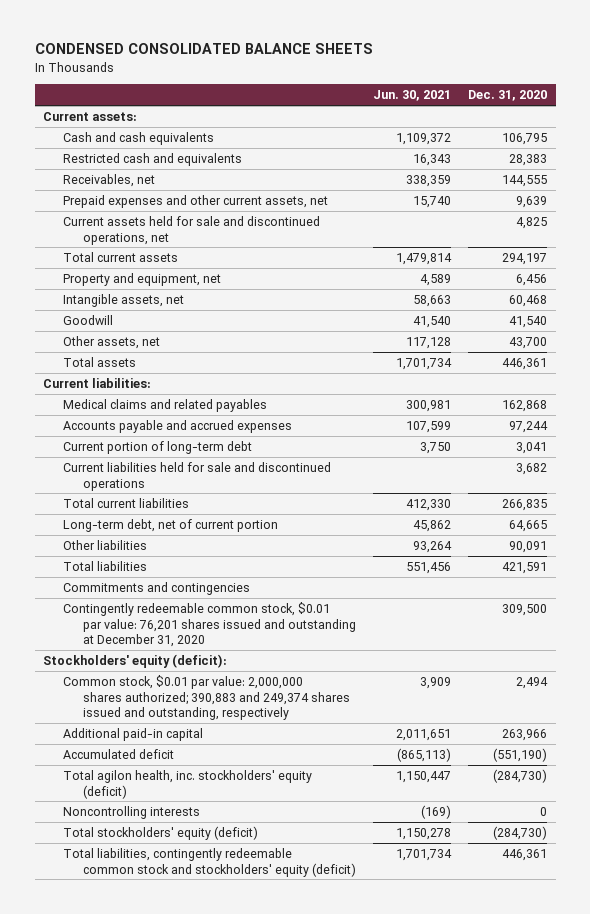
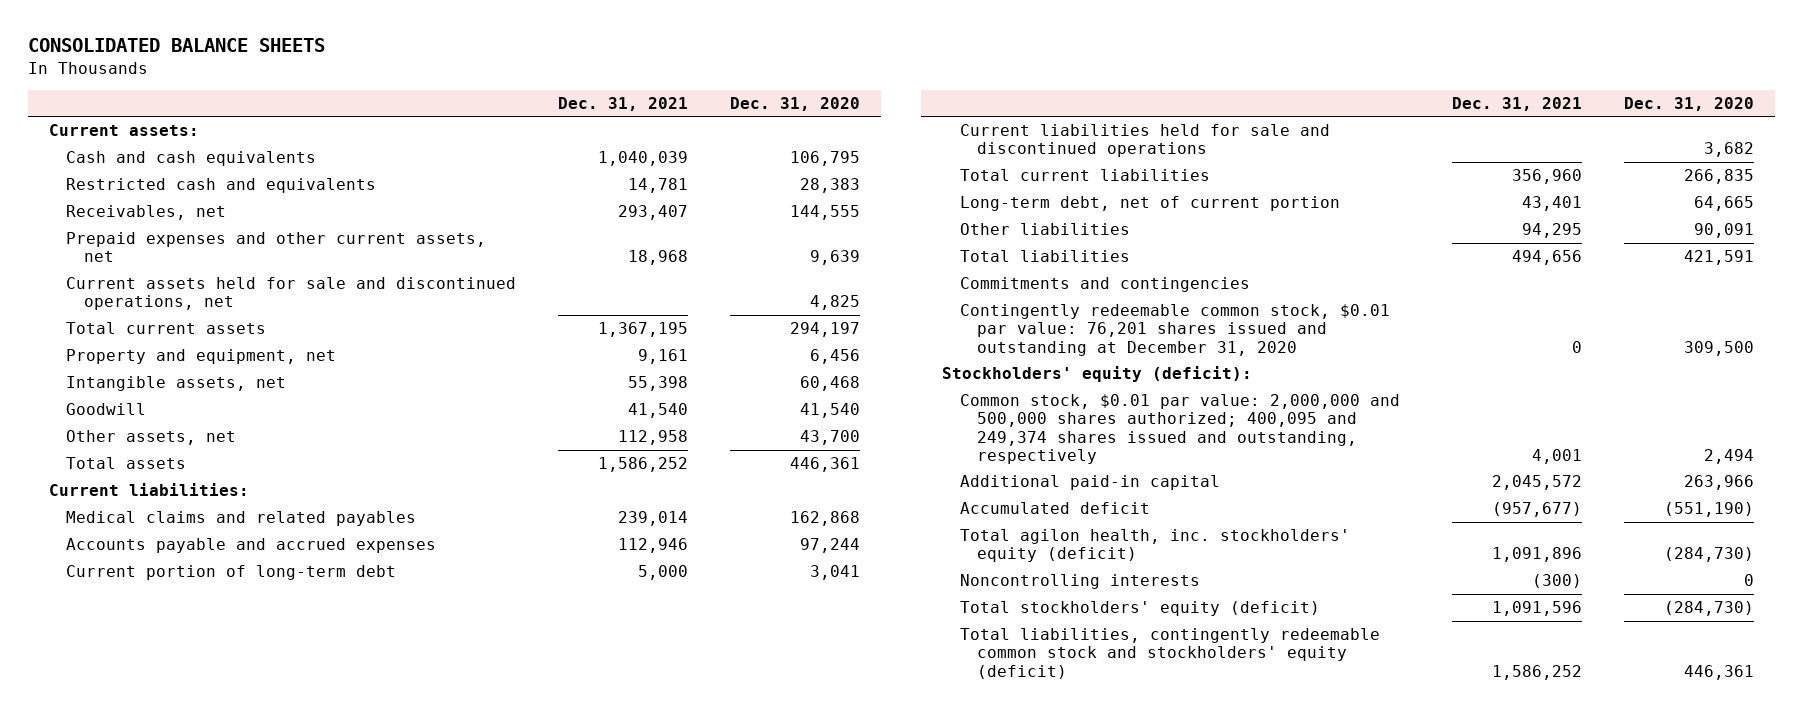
[34,43,373,55] CONDENSED CONSOLIDATED BALANCE SHEETS -> [27,38,325,53] CONSOLIDATED BALANCE SHEETS
[373,90,452,102] Jun. 30, 2021 -> none
none -> [558,96,689,111] Dec. 31, 2021
[63,674,351,721] Common stock, $0.01 par value: 2,000,000 shares authorized; 390,883 and 249,374 shares issued and outstanding, respectively -> [959,394,1400,465] Common stock, $0.01 par value: 2,000,000 and 500,000 shares authorized; 400,095 and 249,374 shares issued and outstanding, respectively

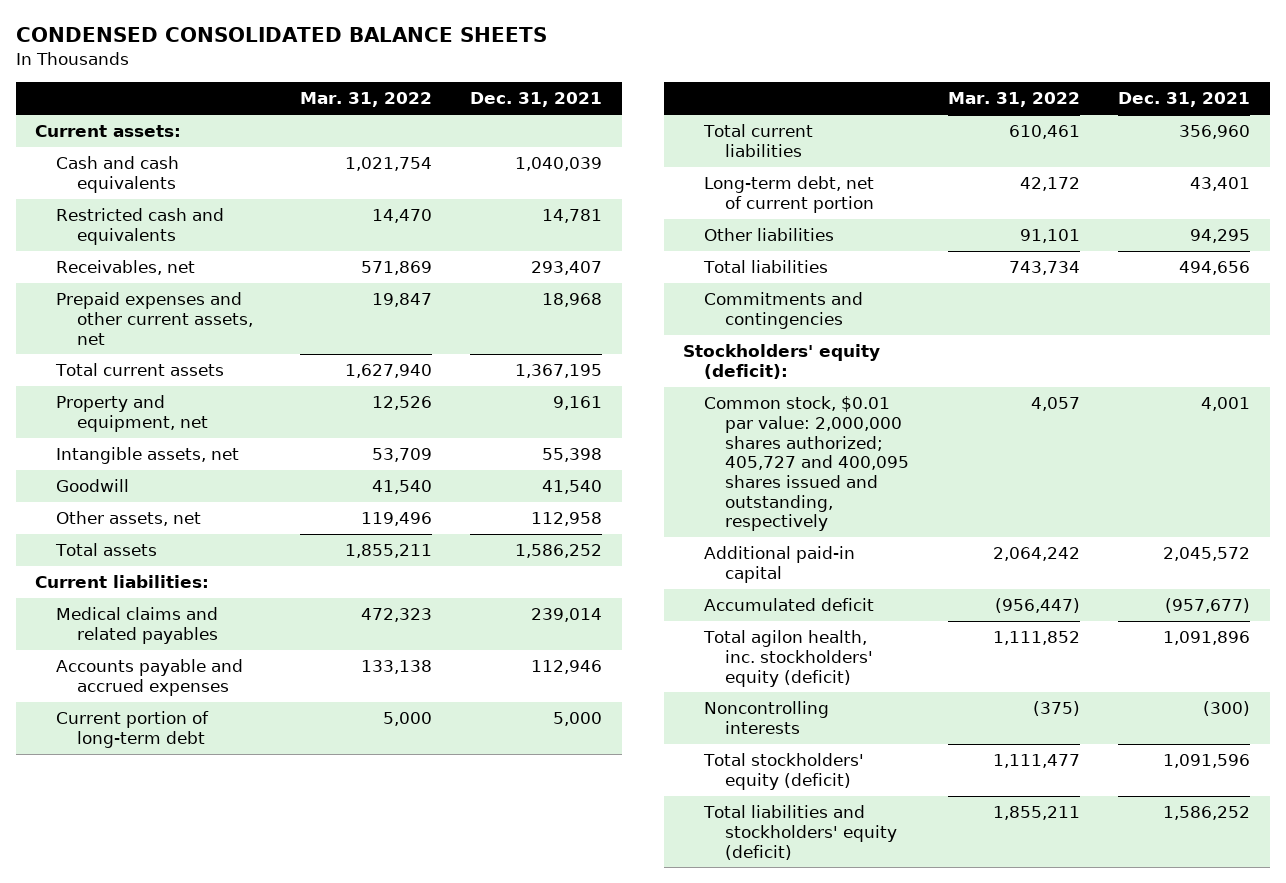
[27,38,325,53] CONSOLIDATED BALANCE SHEETS -> [15,27,547,43] CONDENSED CONSOLIDATED BALANCE SHEETS
[730,96,861,111] Dec. 31, 2020 -> none
none -> [299,92,432,108] Mar. 31, 2022
[66,277,517,311] Current assets held for sale and discontinued operations, net -> none
[959,124,1330,158] Current liabilities held for sale and discontinued operations -> none
[959,304,1390,356] Contingently redeemable common stock, $0.01 par value: 76,201 shares issued and outstanding at December 31, 2020 -> none
[959,394,1400,465] Common stock, $0.01 par value: 2,000,000 and 500,000 shares authorized; 400,095 and 249,374 shares issued and outstanding, respectively -> [704,396,909,532] Common stock, $0.01 par value: 2,000,000 shares authorized; 405,727 and 400,095 shares issued and outstanding, respectively
[959,628,1380,679] Total liabilities, contingently redeemable common stock and stockholders' equity (deficit) -> [703,805,897,860] Total liabilities and stockholders' equity (deficit)

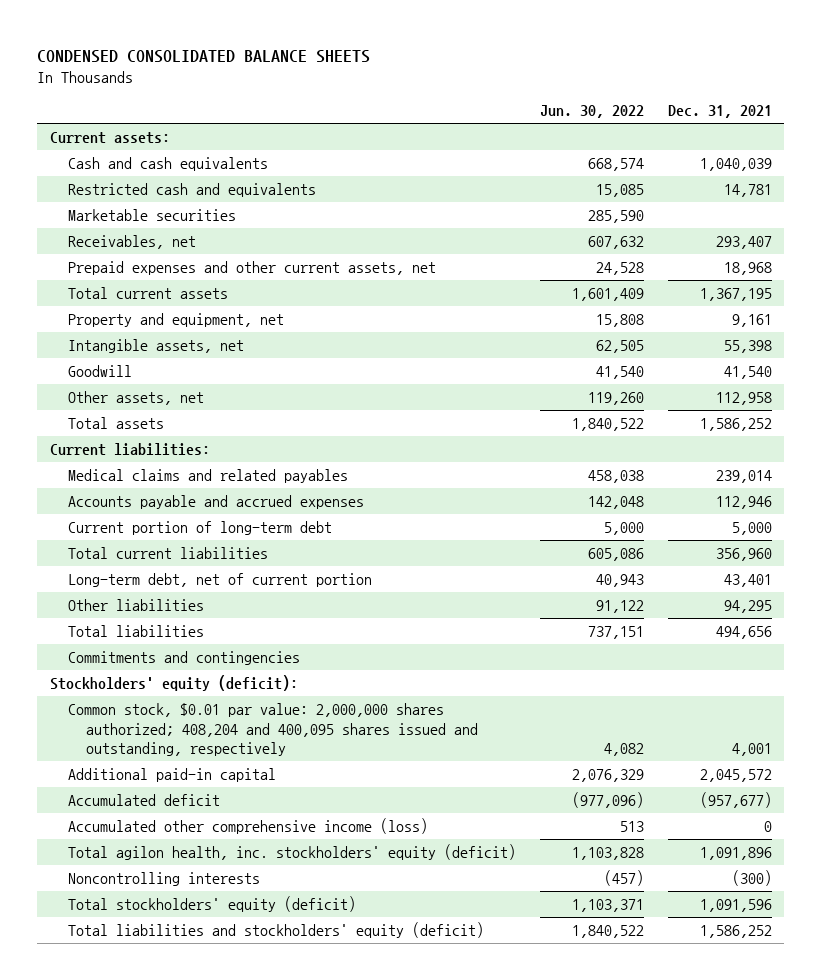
[299,92,432,108] Mar. 31, 2022 -> none
none -> [539,105,644,119] Jun. 30, 2022
none -> [67,209,236,222] Marketable securities
[704,396,909,532] Common stock, $0.01 par value: 2,000,000 shares authorized; 405,727 and 400,095 shares issued and outstanding, respectively -> [67,703,478,757] Common stock, $0.01 par value: 2,000,000 shares authorized; 408,204 and 400,095 shares issued and outstanding, respectively
none -> [67,818,428,835] Accumulated other comprehensive income (loss)

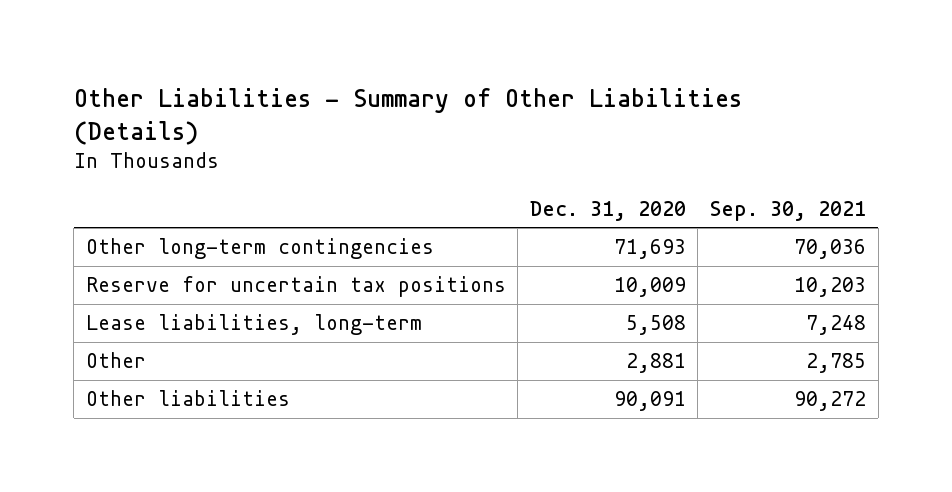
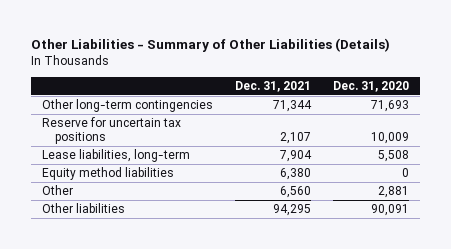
[709,200,866,221] Sep. 30, 2021 -> none
none -> [234,81,311,93] Dec. 31, 2021
none -> [41,167,174,181] Equity method liabilities

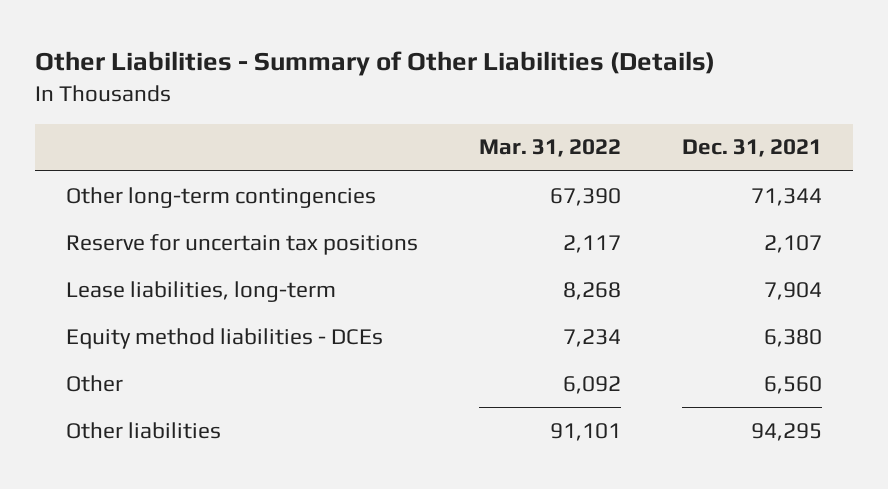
[332,81,409,93] Dec. 31, 2020 -> none
none -> [478,139,621,158] Mar. 31, 2022
[41,167,174,181] Equity method liabilities -> [65,327,383,349] Equity method liabilities - DCEs

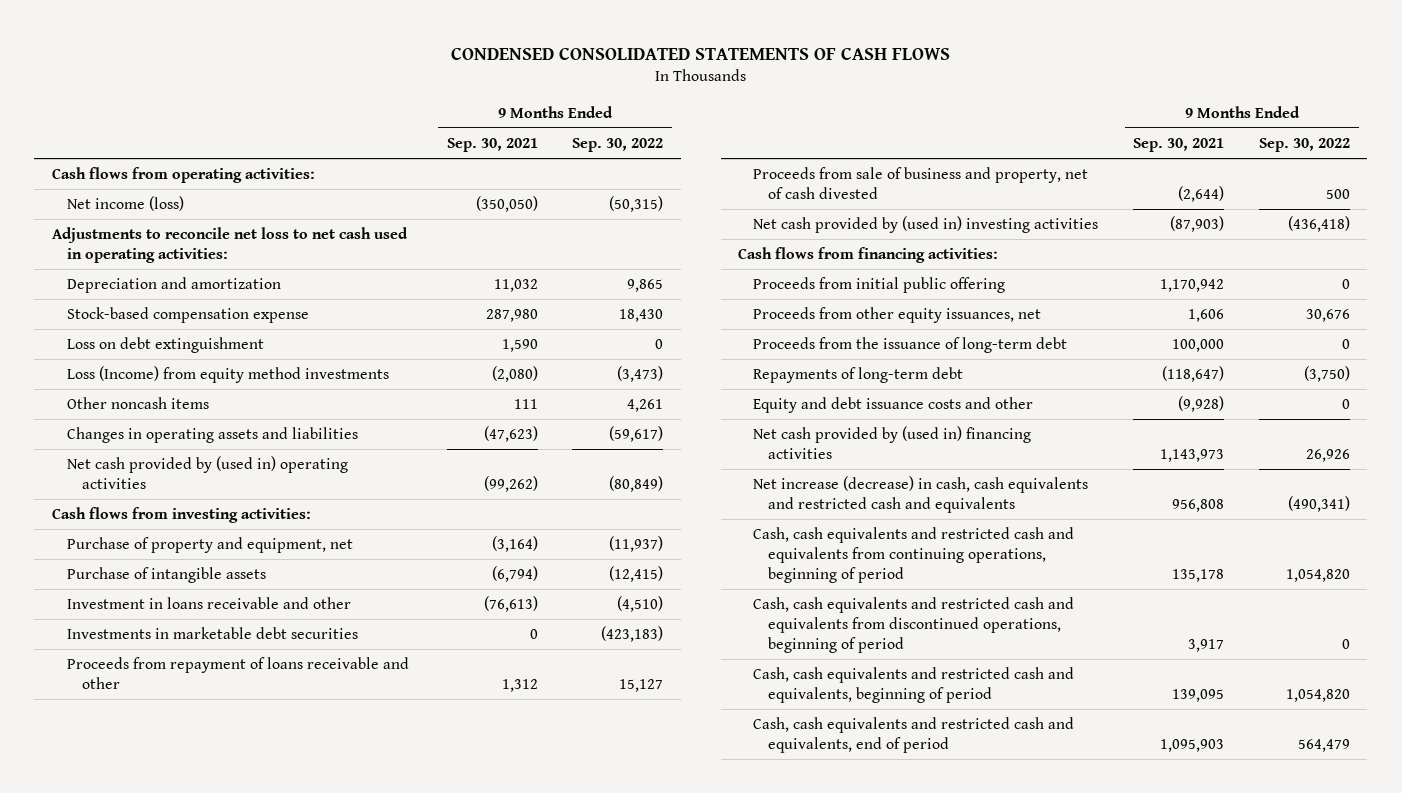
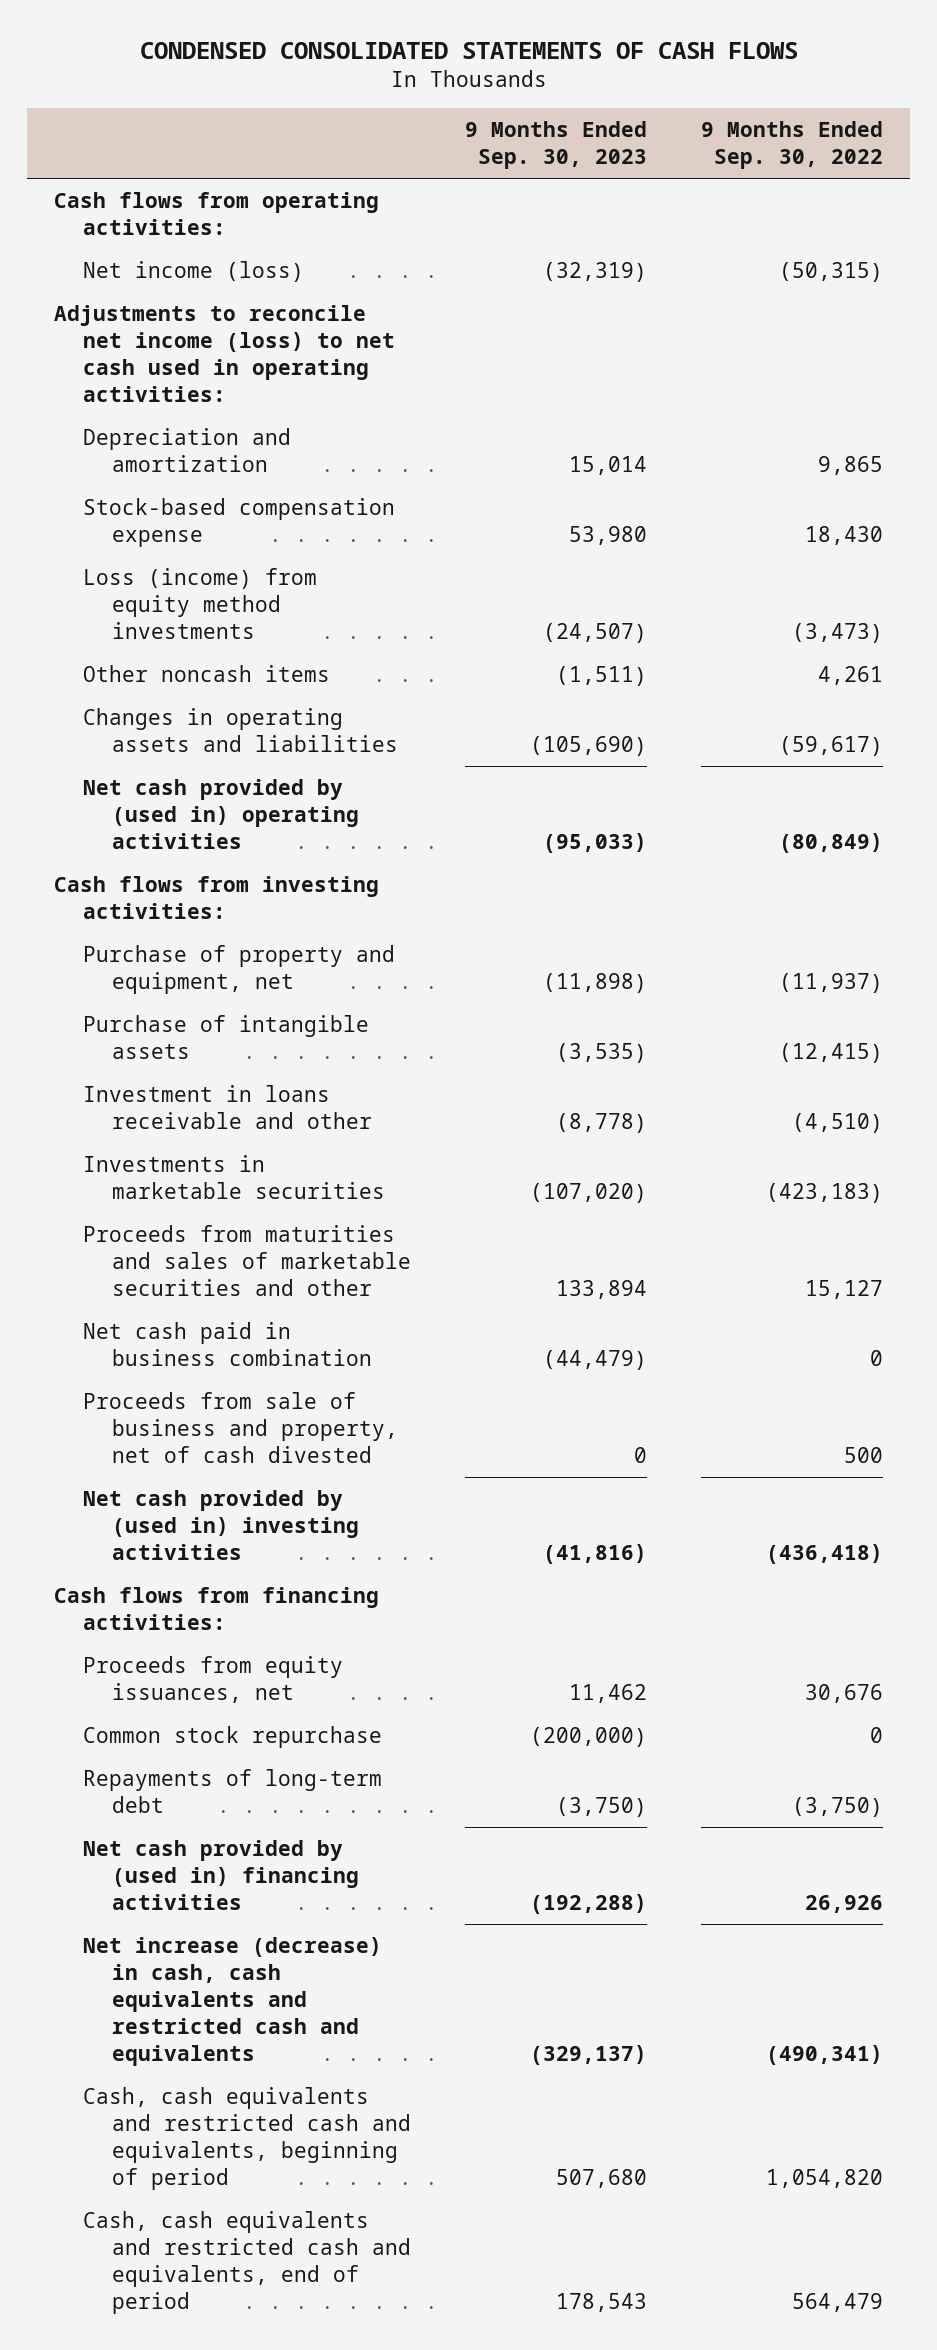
[446,137,538,152] Sep. 30, 2021 -> none
none -> [465,120,648,169] 9 Months Ended Sep. 30, 2023
[51,227,408,263] Adjustments to reconcile net loss to net cash used in operating activities: -> [53,305,395,403] Adjustments to reconcile net income (loss) to net cash used in operating activities:
[66,337,264,354] Loss on debt extinguishment -> none
[66,366,389,384] Loss (Income) from equity method investments -> [82,568,317,640] Loss (income) from equity method investments
[66,627,358,640] Investments in marketable debt securities -> [82,1155,385,1200] Investments in marketable securities
[66,657,409,689] Proceeds from repayment of loans receivable and other -> [82,1225,411,1297] Proceeds from maturities and sales of marketable securities and other
none -> [82,1322,372,1367] Net cash paid in business combination
[753,277,1006,294] Proceeds from initial public offering -> none
[753,337,1068,354] Proceeds from the issuance of long-term debt -> none
[753,307,1042,324] Proceeds from other equity issuances, net -> [82,1656,343,1704] Proceeds from equity issuances, net
none -> [82,1726,382,1749] Common stock repurchase
[753,397,1034,414] Equity and debt issuance costs and other -> none
[753,527,1075,583] Cash, cash equivalents and restricted cash and equivalents from continuing operations, beginning of period -> none
[753,597,1075,653] Cash, cash equivalents and restricted cash and equivalents from discontinued operations, beginning of period -> none

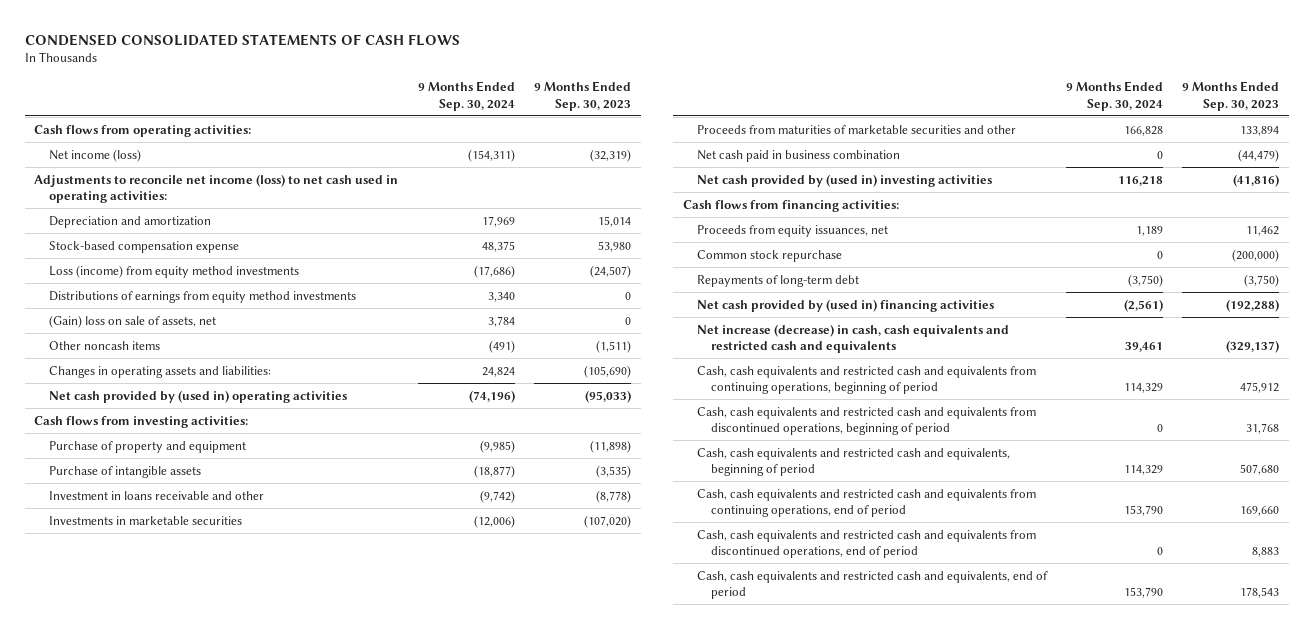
[701,120,884,169] 9 Months Ended Sep. 30, 2022 -> none
none -> [418,81,516,111] 9 Months Ended Sep. 30, 2024
none -> [48,290,356,303] Distributions of earnings from equity method investments
none -> [48,314,216,328] (Gain) loss on sale of assets, net
[82,708,398,753] Changes in operating assets and liabilities -> [48,365,271,378] Changes in operating assets and liabilities:
[82,945,395,995] Purchase of property and equipment, net -> [48,440,246,453] Purchase of property and equipment
[82,1225,411,1297] Proceeds from maturities and sales of marketable securities and other -> [696,124,1016,134] Proceeds from maturities of marketable securities and other
[82,1392,398,1464] Proceeds from sale of business and property, net of cash divested -> none
none -> [696,365,1036,394] Cash, cash equivalents and restricted cash and equivalents from continuing operations, beginning of period
none -> [696,406,1036,435] Cash, cash equivalents and restricted cash and equivalents from discontinued operations, beginning of period
none -> [696,488,1036,517] Cash, cash equivalents and restricted cash and equivalents from continuing operations, end of period
none -> [696,529,1036,558] Cash, cash equivalents and restricted cash and equivalents from discontinued operations, end of period

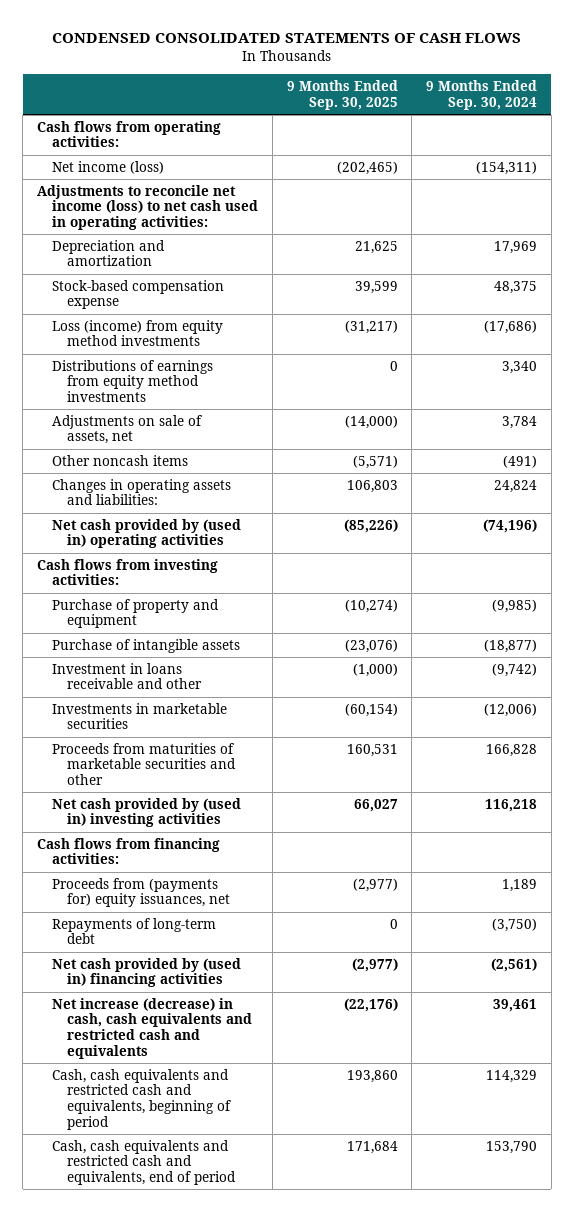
[534,81,632,111] 9 Months Ended Sep. 30, 2023 -> none
none -> [286,80,398,110] 9 Months Ended Sep. 30, 2025
[48,314,216,328] (Gain) loss on sale of assets, net -> [52,414,203,445] Adjustments on sale of assets, net
[696,149,900,162] Net cash paid in business combination -> none
[696,249,842,262] Common stock repurchase -> none
[696,224,888,237] Proceeds from equity issuances, net -> [52,877,231,908] Proceeds from (payments for) equity issuances, net
[696,365,1036,394] Cash, cash equivalents and restricted cash and equivalents from continuing operations, beginning of period -> none
[696,406,1036,435] Cash, cash equivalents and restricted cash and equivalents from discontinued operations, beginning of period -> none
[696,488,1036,517] Cash, cash equivalents and restricted cash and equivalents from continuing operations, end of period -> none
[696,529,1036,558] Cash, cash equivalents and restricted cash and equivalents from discontinued operations, end of period -> none

